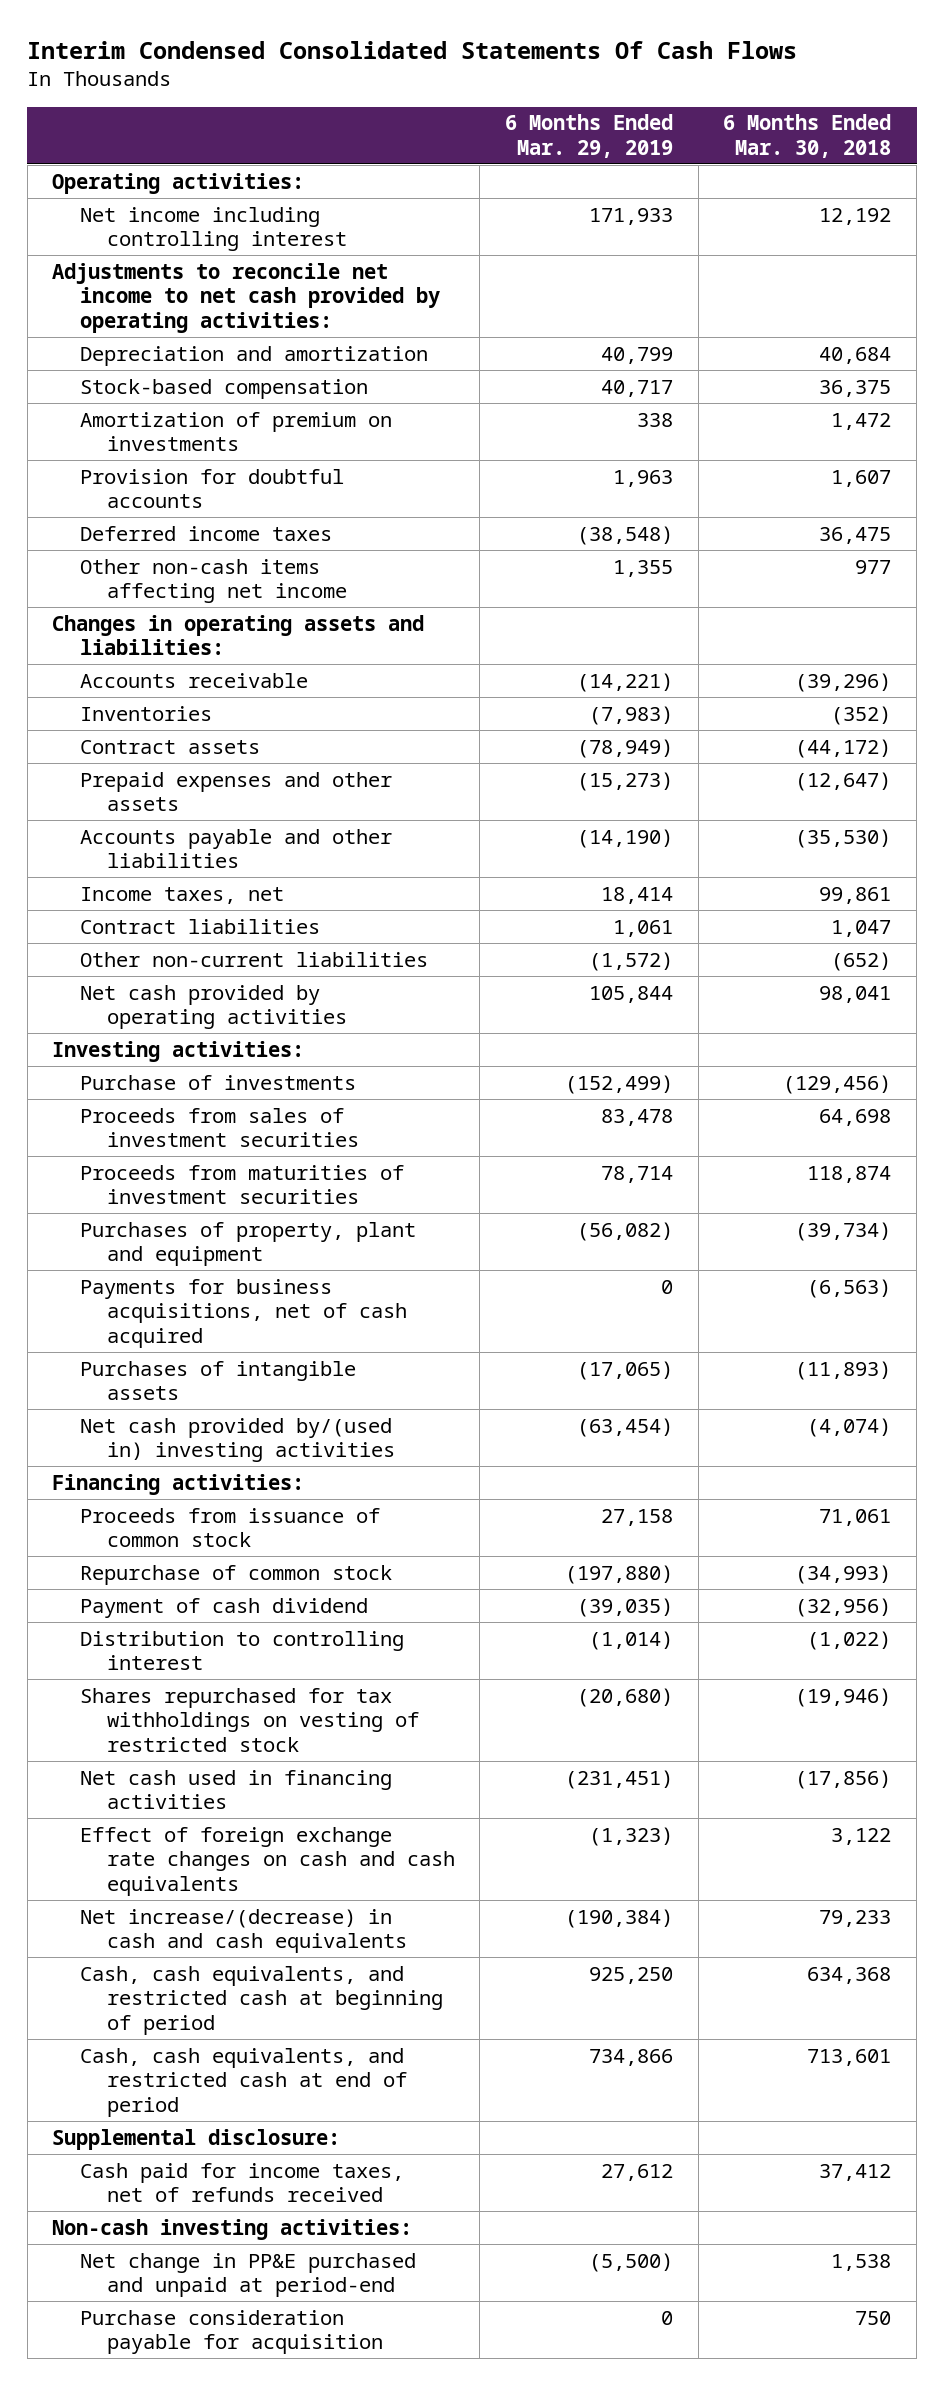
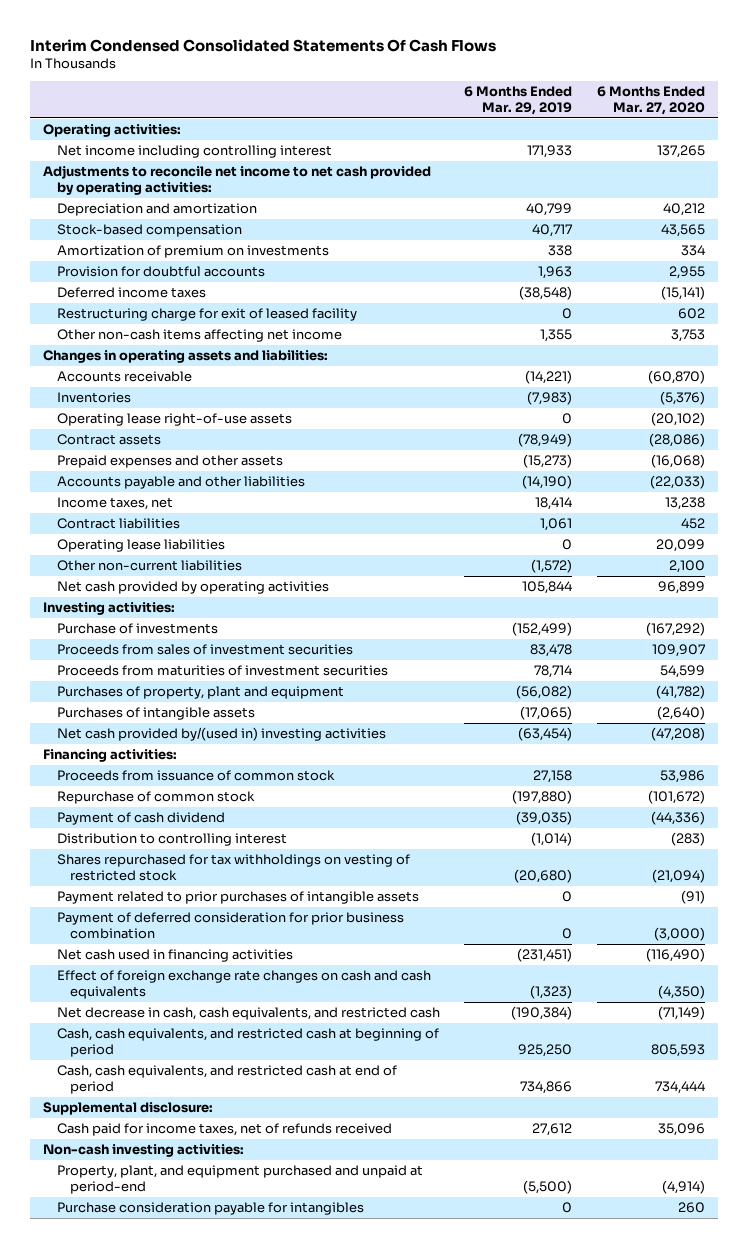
[723,114,892,158] 6 Months Ended Mar. 30, 2018 -> none
none -> [597,86,706,116] 6 Months Ended Mar. 27, 2020
none -> [56,308,357,322] Restructuring charge for exit of leased facility
none -> [56,413,292,427] Operating lease right-of-use assets
none -> [56,539,225,553] Operating lease liabilities
[79,1278,407,1348] Payments for business acquisitions, net of cash acquired -> none
none -> [56,891,419,905] Payment related to prior purchases of intangible assets
none -> [56,912,404,939] Payment of deferred consideration for prior business combination
[79,1908,407,1954] Net increase/(decrease) in cash and cash equivalents -> [56,1007,440,1021] Net decrease in cash, cash equivalents, and restricted cash
[79,2252,416,2298] Net change in PP&E purchased and unpaid at period-end -> [56,1165,423,1194] Property, plant, and equipment purchased and unpaid at period-end
[79,2309,383,2355] Purchase consideration payable for acquisition -> [56,1202,364,1216] Purchase consideration payable for intangibles

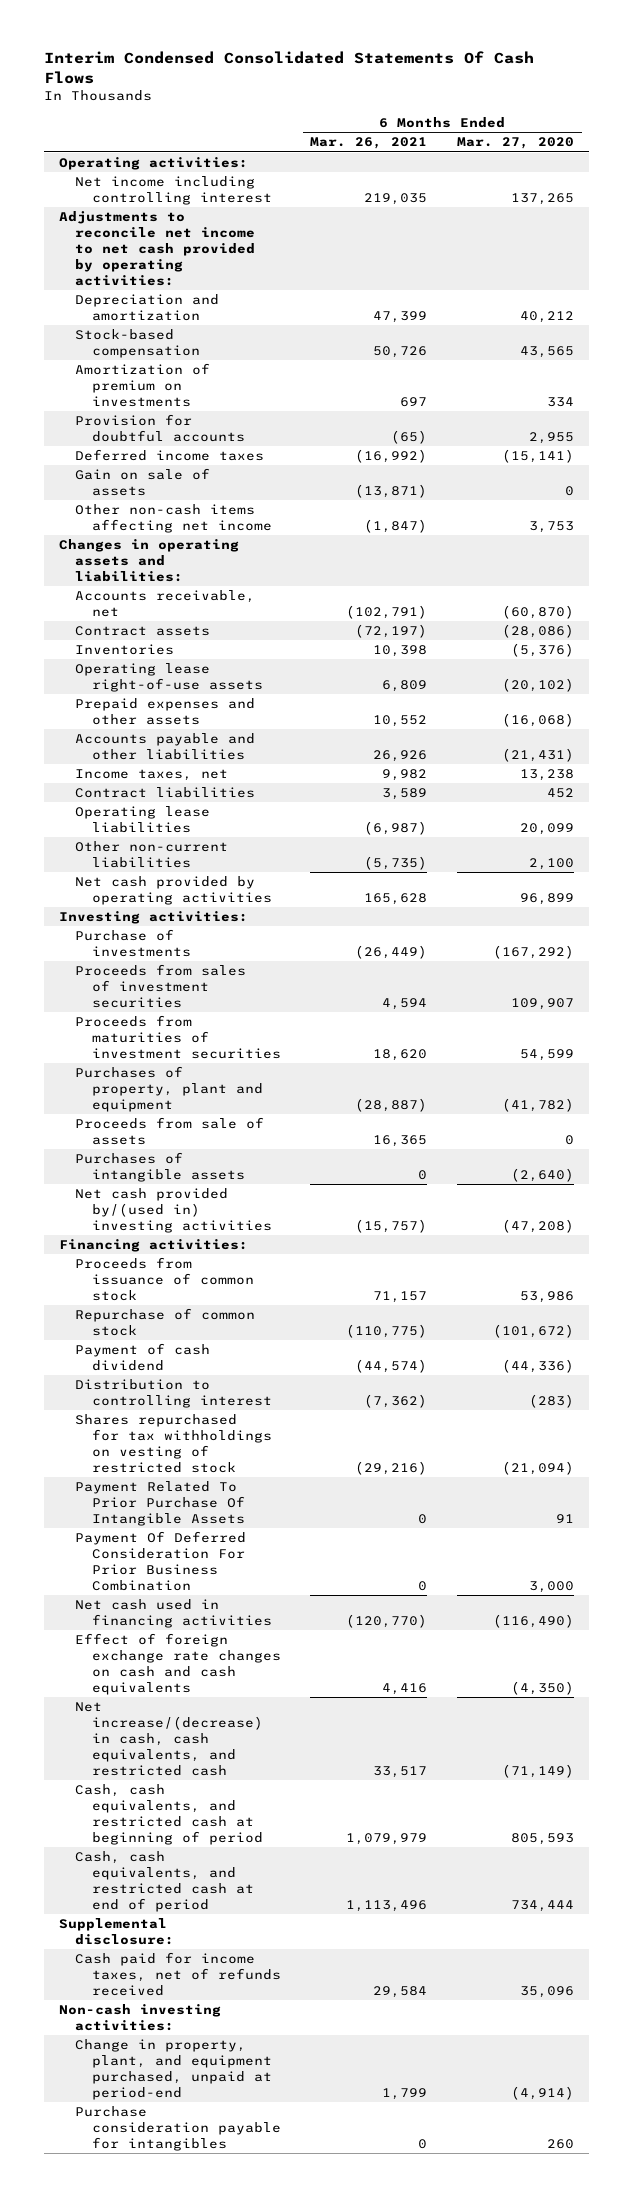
[464,86,573,116] 6 Months Ended Mar. 29, 2019 -> none
none -> [310,137,428,150] Mar. 26, 2021
[56,308,357,322] Restructuring charge for exit of leased facility -> none
none -> [75,468,211,497] Gain on sale of assets
[56,371,192,383] Accounts receivable -> [75,590,256,618] Accounts receivable, net
[56,434,161,446] Contract assets -> [75,626,211,637] Contract assets
[650,475,706,490] (22,033) -> [502,748,575,763] (21,431)
none -> [75,1117,265,1146] Proceeds from sale of assets
[56,891,419,905] Payment related to prior purchases of intangible assets -> [75,1481,245,1526] Payment Related To Prior Purchase Of Intangible Assets
[681,890,706,905] (91) -> [556,1513,575,1523] 91
[56,912,404,939] Payment of deferred consideration for prior business combination -> [75,1531,247,1591] Payment Of Deferred Consideration For Prior Business Combination
[654,926,706,941] (3,000) -> [529,1580,575,1593] 3,000
[56,1007,440,1021] Net decrease in cash, cash equivalents, and restricted cash -> [75,1702,263,1776] Net increase/(decrease) in cash, cash equivalents, and restricted cash
[56,1165,423,1194] Property, plant, and equipment purchased and unpaid at period-end -> [75,2039,272,2100] Change in property, plant, and equipment purchased, unpaid at period-end

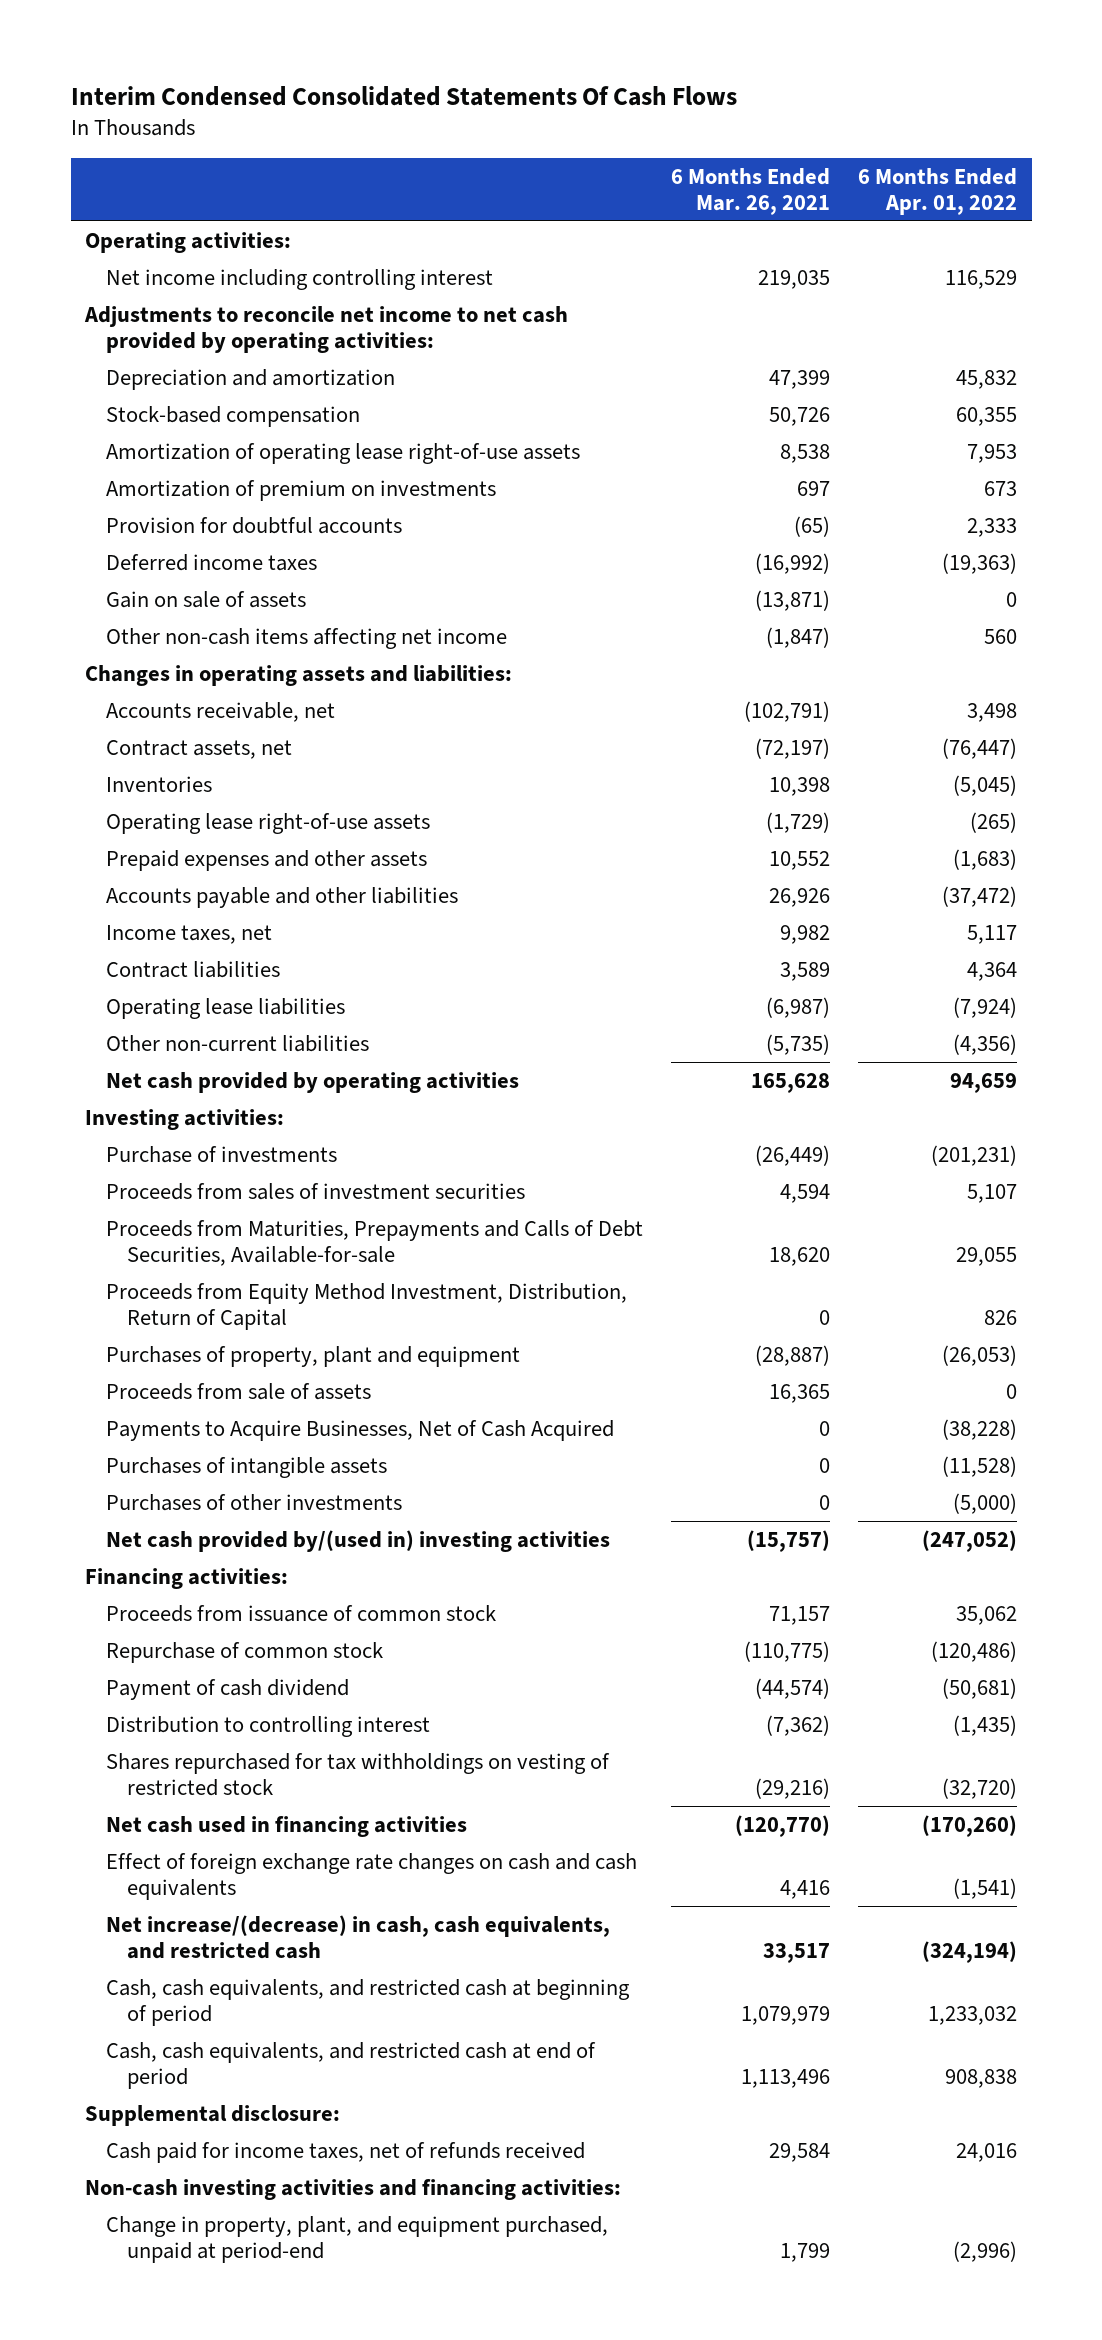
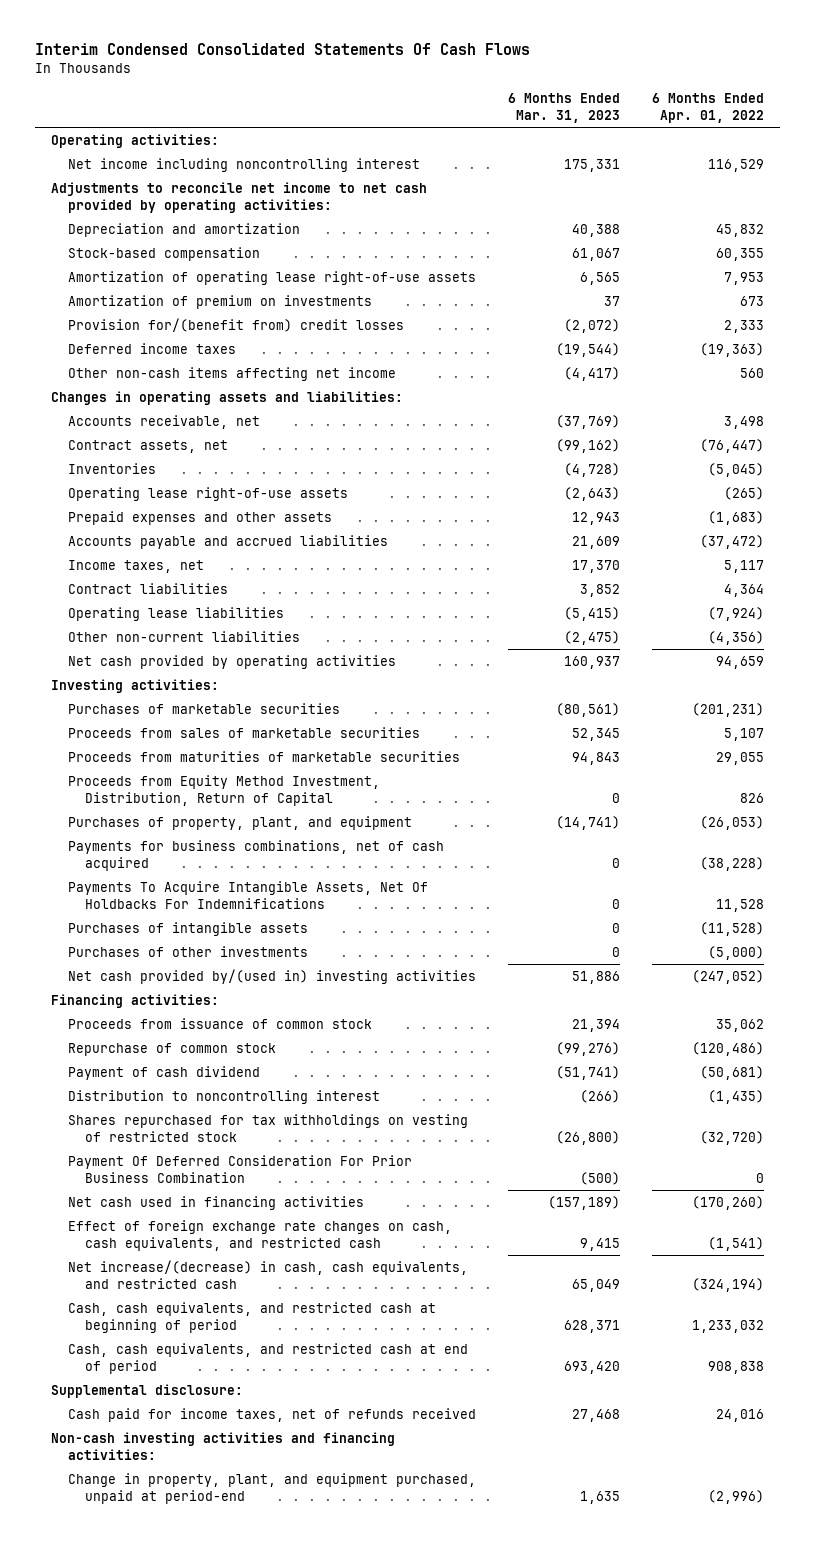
[671,167,831,215] 6 Months Ended Mar. 26, 2021 -> none
none -> [507,92,620,123] 6 Months Ended Mar. 31, 2023
[105,268,493,290] Net income including controlling interest -> [67,158,420,173] Net income including noncontrolling interest
[105,516,402,534] Provision for doubtful accounts -> [67,318,404,333] Provision for/(benefit from) credit losses
[105,590,306,608] Gain on sale of assets -> none
[105,886,458,908] Accounts payable and other liabilities -> [67,535,388,550] Accounts payable and accrued liabilities
[105,1145,337,1163] Purchase of investments -> [67,703,340,715] Purchases of marketable securities
[105,1182,525,1200] Proceeds from sales of investment securities -> [67,727,420,739] Proceeds from sales of marketable securities
[105,1219,643,1266] Proceeds from Maturities, Prepayments and Calls of Debt Securities, Available-for-sale -> [67,751,460,763] Proceeds from maturities of marketable securities
[105,1382,371,1400] Proceeds from sale of assets -> none
[105,1345,520,1367] Purchases of property, plant and equipment -> [67,816,412,831] Purchases of property, plant, and equipment
[105,1419,614,1441] Payments to Acquire Businesses, Net of Cash Acquired -> [67,840,444,871] Payments for business combinations, net of cash acquired
none -> [67,881,428,909] Payments To Acquire Intangible Assets, Net Of Holdbacks For Indemnifications
[105,1715,430,1737] Distribution to controlling interest -> [67,1090,380,1105] Distribution to noncontrolling interest
none -> [67,1155,412,1183] Payment Of Deferred Consideration For Prior Business Combination
[105,1852,637,1900] Effect of foreign exchange rate changes on cash and cash equivalents -> [67,1220,452,1251] Effect of foreign exchange rate changes on cash, cash equivalents, and restricted cash

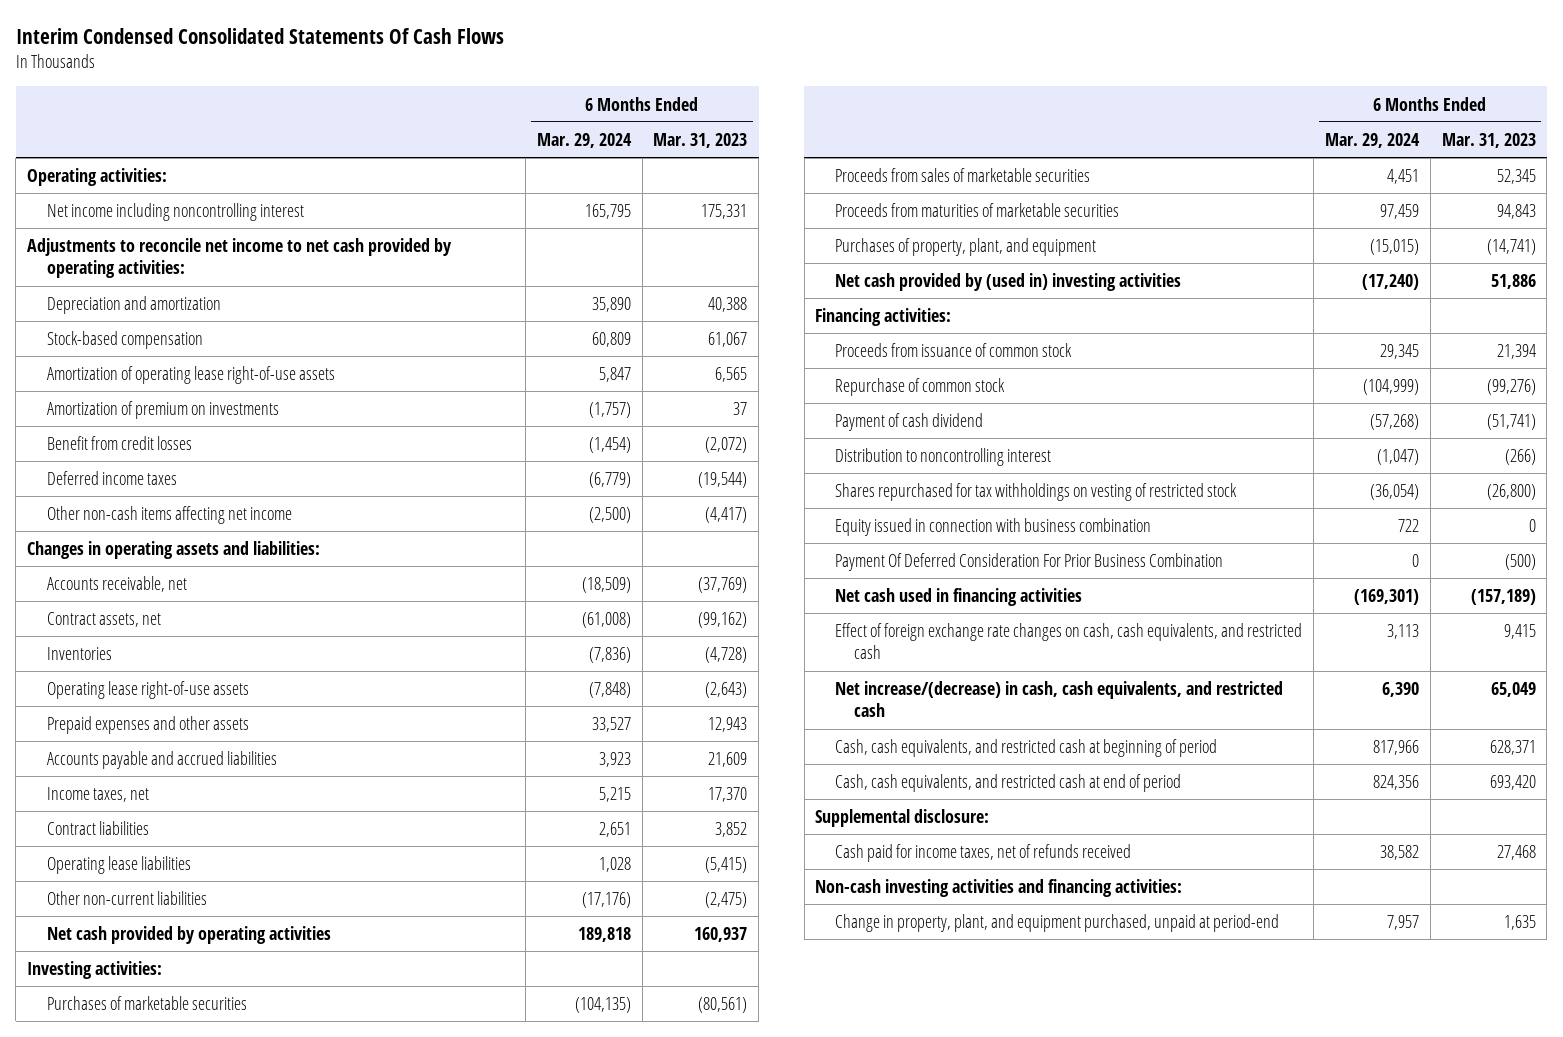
[652,92,765,123] 6 Months Ended Apr. 01, 2022 -> none
none -> [536,133,632,149] Mar. 29, 2024
[67,318,404,333] Provision for/(benefit from) credit losses -> [46,436,192,451] Benefit from credit losses
[67,775,380,806] Proceeds from Equity Method Investment, Distribution, Return of Capital -> none
[67,840,444,871] Payments for business combinations, net of cash acquired -> none
[67,881,428,909] Payments To Acquire Intangible Assets, Net Of Holdbacks For Indemnifications -> none
[67,922,308,937] Purchases of intangible assets -> none
[67,946,308,958] Purchases of other investments -> none
[67,969,476,985] Net cash provided by/(used in) investing activities -> [834,273,1181,292] Net cash provided by (used in) investing activities
none -> [834,518,1151,537] Equity issued in connection with business combination

